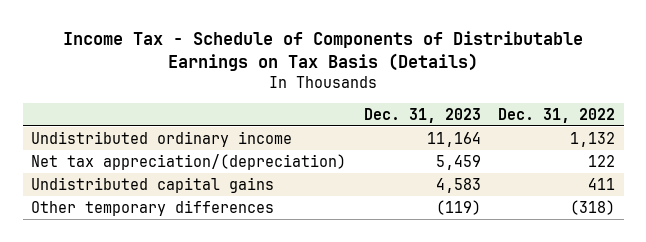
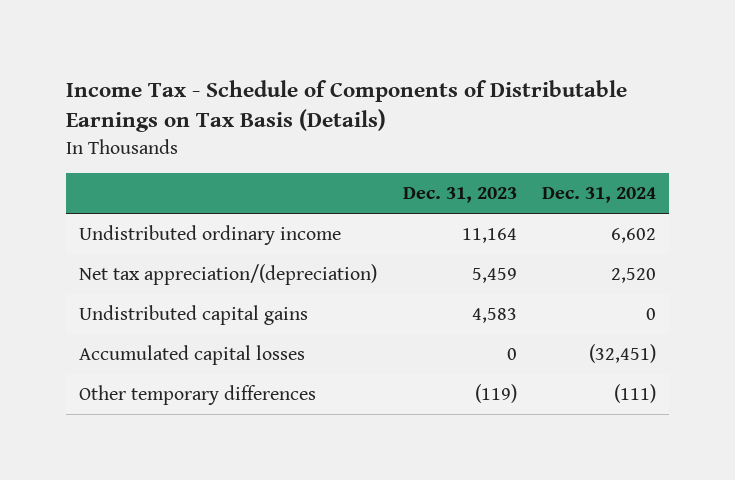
[497,107,615,123] Dec. 31, 2022 -> none
none -> [542,187,657,204] Dec. 31, 2024
none -> [79,345,306,366] Accumulated capital losses

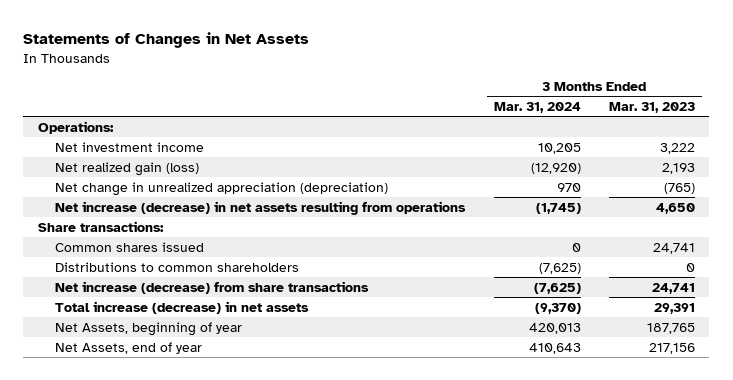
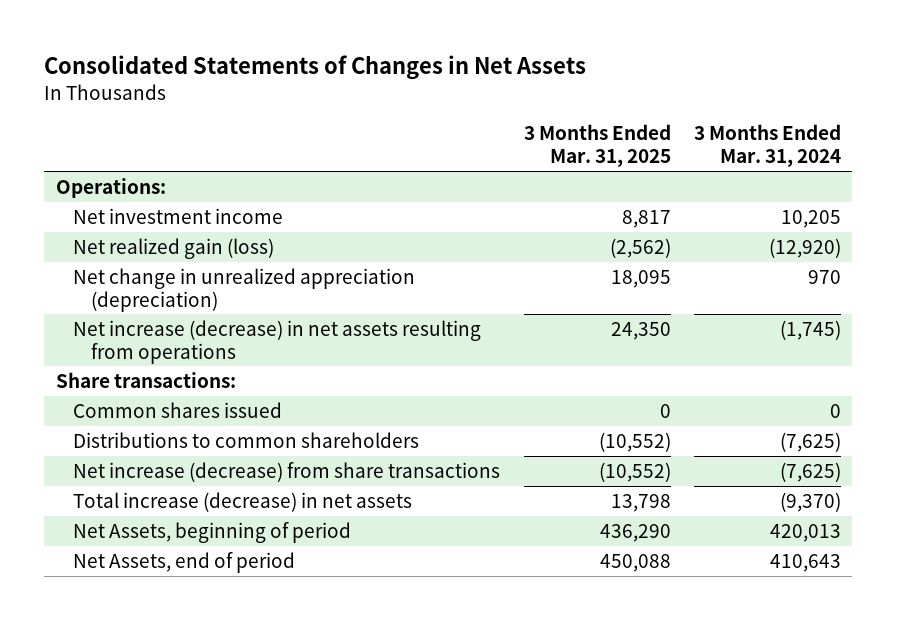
[23,32,310,49] Statements of Changes in Net Assets -> [44,54,587,80] Consolidated Statements of Changes in Net Assets
[608,101,695,113] Mar. 31, 2023 -> none
none -> [523,124,671,168] 3 Months Ended Mar. 31, 2025
[55,321,243,336] Net Assets, beginning of year -> [73,521,352,543] Net Assets, beginning of period
[55,341,203,354] Net Assets, end of year -> [73,551,296,573] Net Assets, end of period

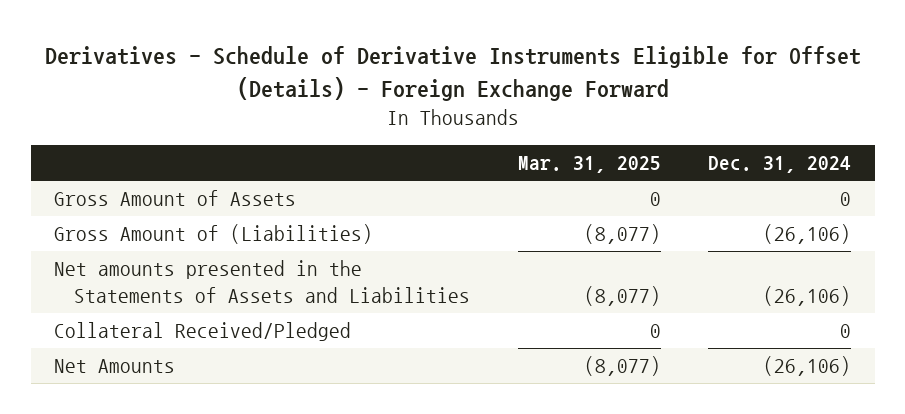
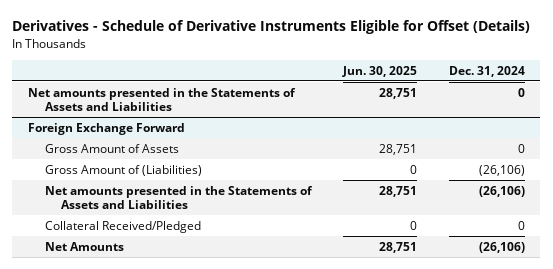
[44,46,861,101] Derivatives - Schedule of Derivative Instruments Eligible for Offset (Details) - Foreign Exchange Forward -> [12,20,531,35] Derivatives - Schedule of Derivative Instruments Eligible for Offset (Details)
[517,156,661,174] Mar. 31, 2025 -> none
none -> [342,65,418,77] Jun. 30, 2025
none -> [28,87,297,112] Net amounts presented in the Statements of Assets and Liabilities
none -> [28,122,186,135] Foreign Exchange Forward

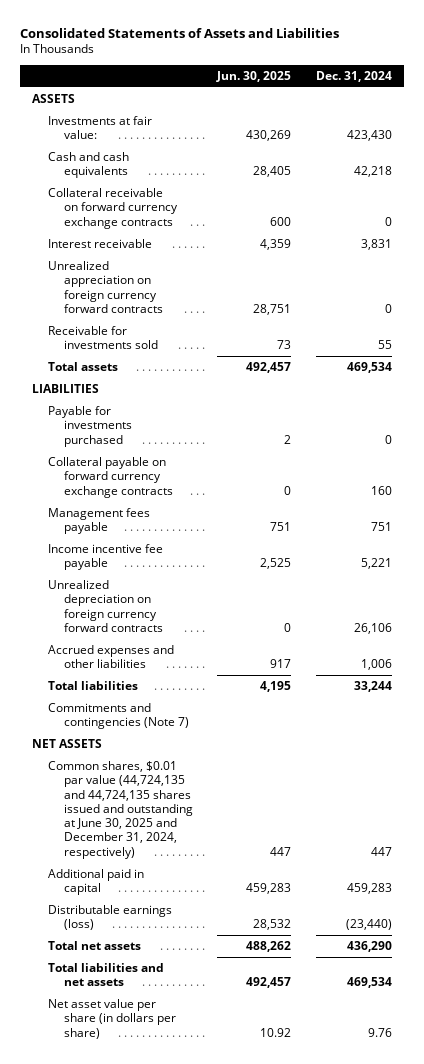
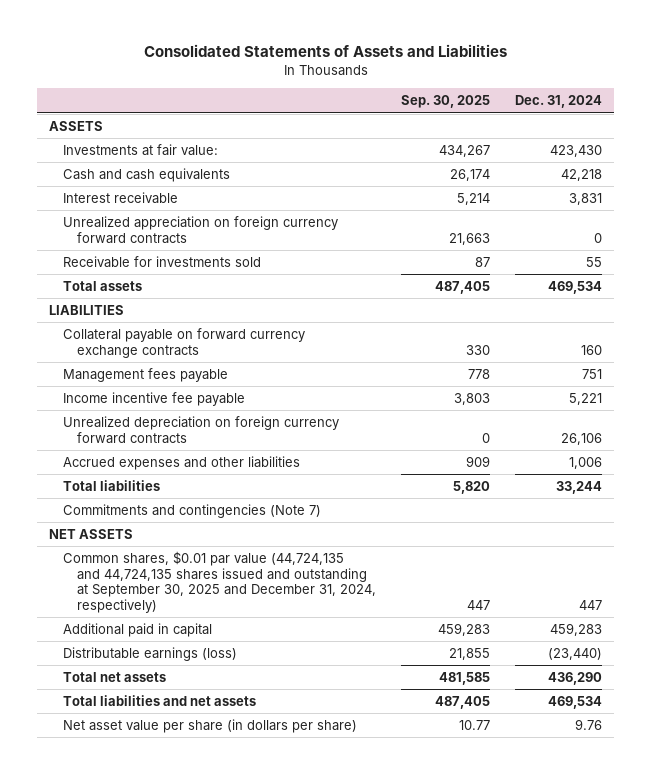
[216,70,292,82] Jun. 30, 2025 -> none
none -> [400,95,490,109] Sep. 30, 2025
[48,188,178,229] Collateral receivable on forward currency exchange contracts -> none
[48,406,132,447] Payable for investments purchased -> none
[48,761,193,859] Common shares, $0.01 par value (44,724,135 and 44,724,135 shares issued and outstanding at June 30, 2025 and December 31, 2024, respectively) -> [63,550,377,613] Common shares, $0.01 par value (44,724,135 and 44,724,135 shares issued and outstanding at September 30, 2025 and December 31, 2024, respectively)

